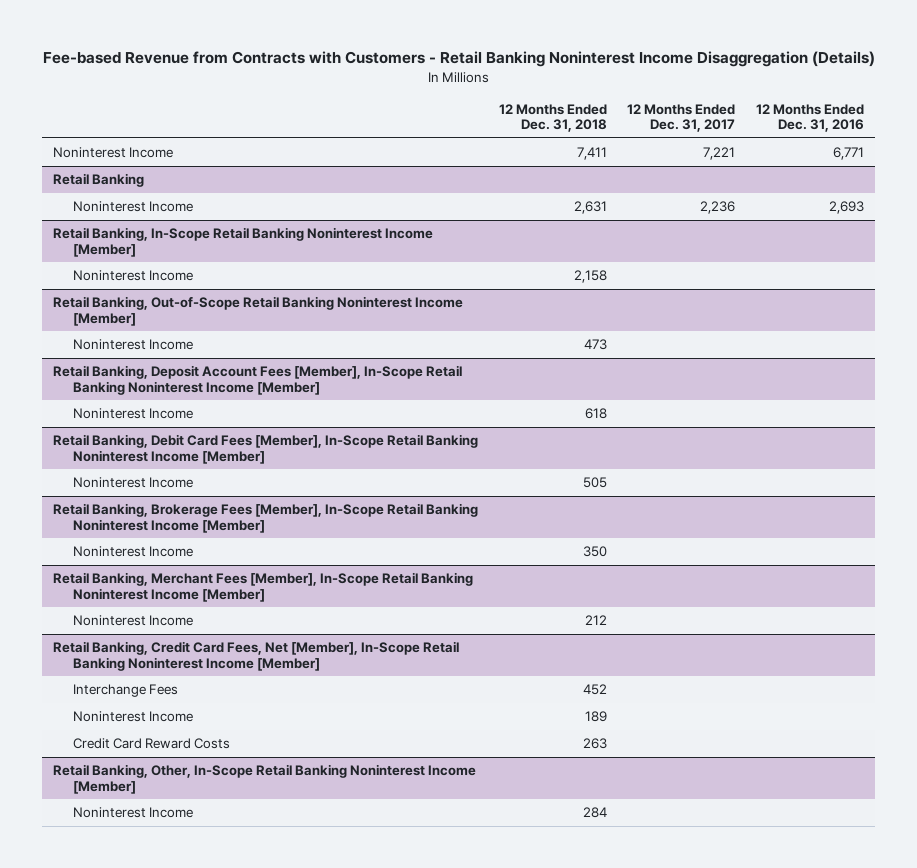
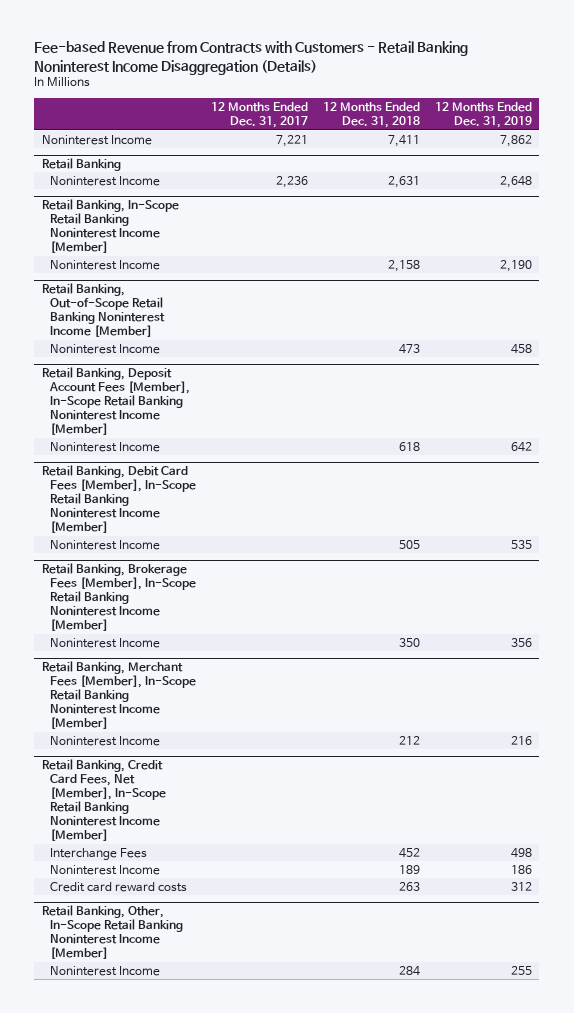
[756,103,865,133] 12 Months Ended Dec. 31, 2016 -> none
none -> [434,102,532,129] 12 Months Ended Dec. 31, 2019
[72,738,230,750] Credit Card Reward Costs -> [50,881,188,892] Credit card reward costs

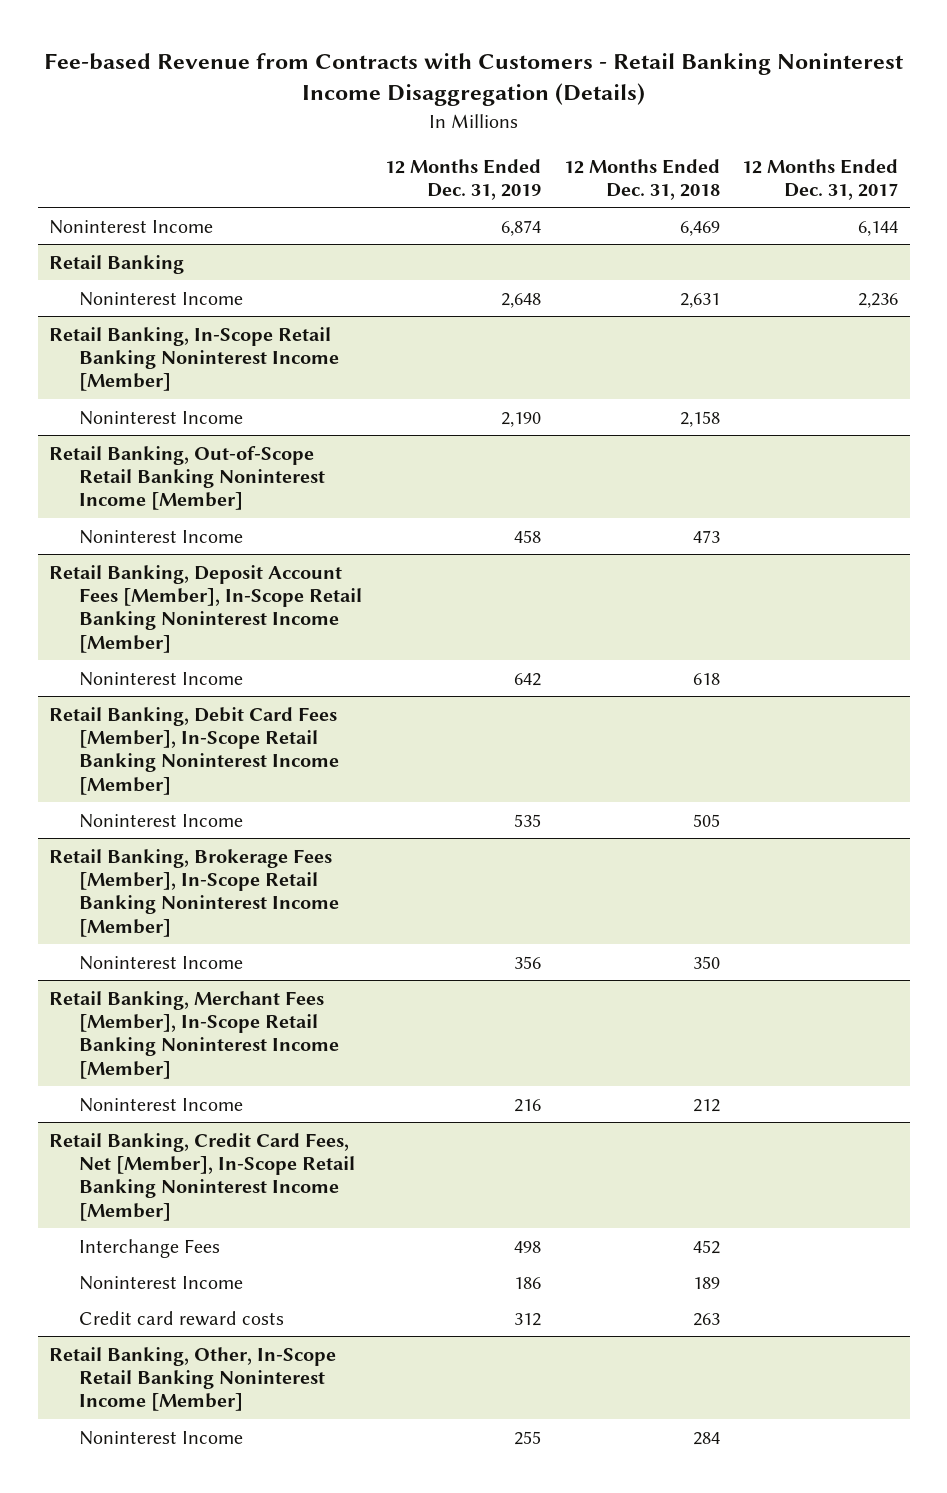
[276,134,309,147] 7,221 -> [858,220,899,236] 6,144
[388,134,421,147] 7,411 -> [679,220,720,236] 6,469
[499,134,532,147] 7,862 -> [500,219,541,236] 6,874

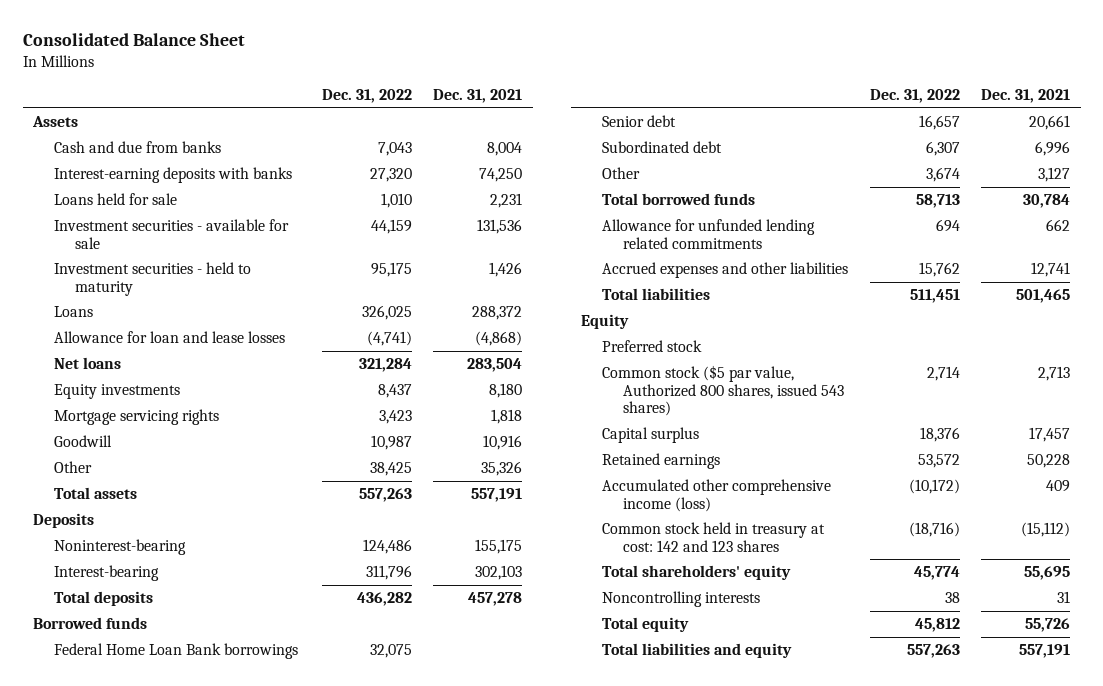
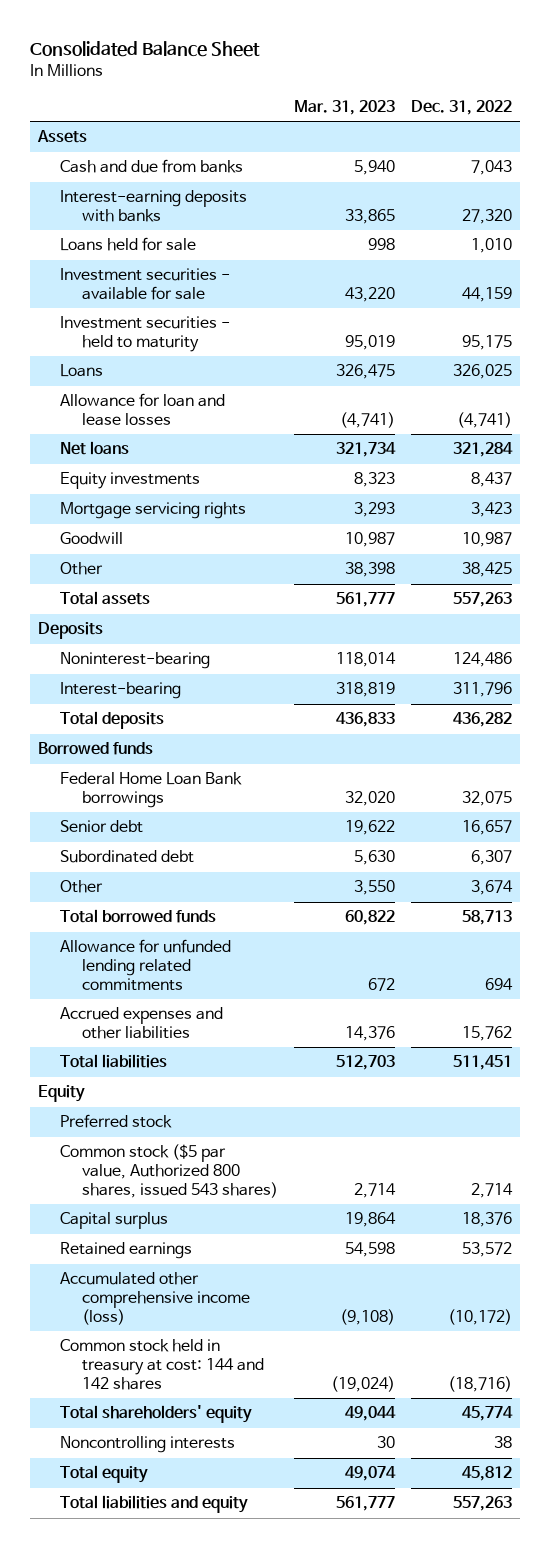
[432,89,522,104] Dec. 31, 2021 -> none
none -> [294,100,396,116] Mar. 31, 2023
[602,521,826,552] Common stock held in treasury at cost: 142 and 123 shares -> [60,1339,264,1390] Common stock held in treasury at cost: 144 and 142 shares

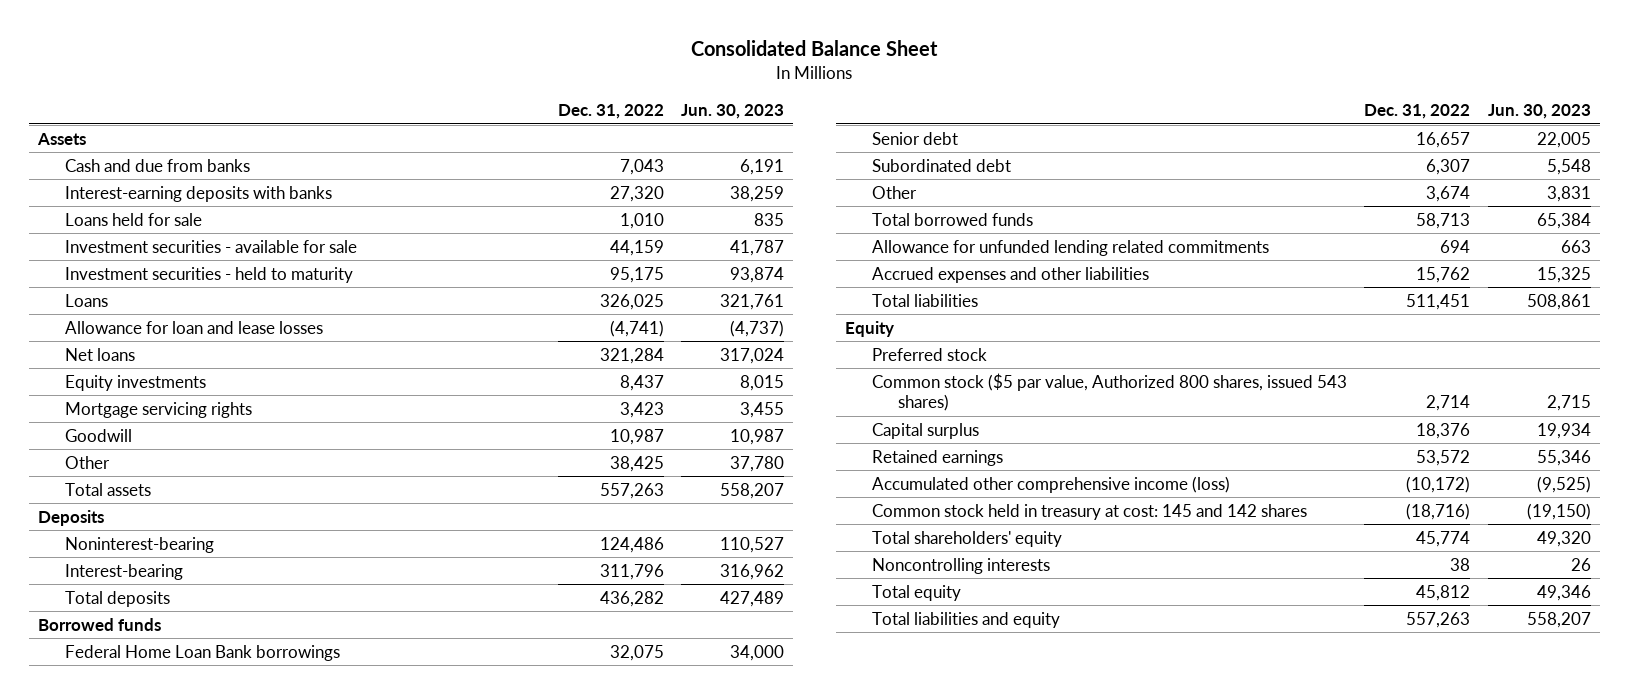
[294,100,396,116] Mar. 31, 2023 -> none
none -> [681,104,785,120] Jun. 30, 2023
[60,1339,264,1390] Common stock held in treasury at cost: 144 and 142 shares -> [871,503,1307,520] Common stock held in treasury at cost: 145 and 142 shares

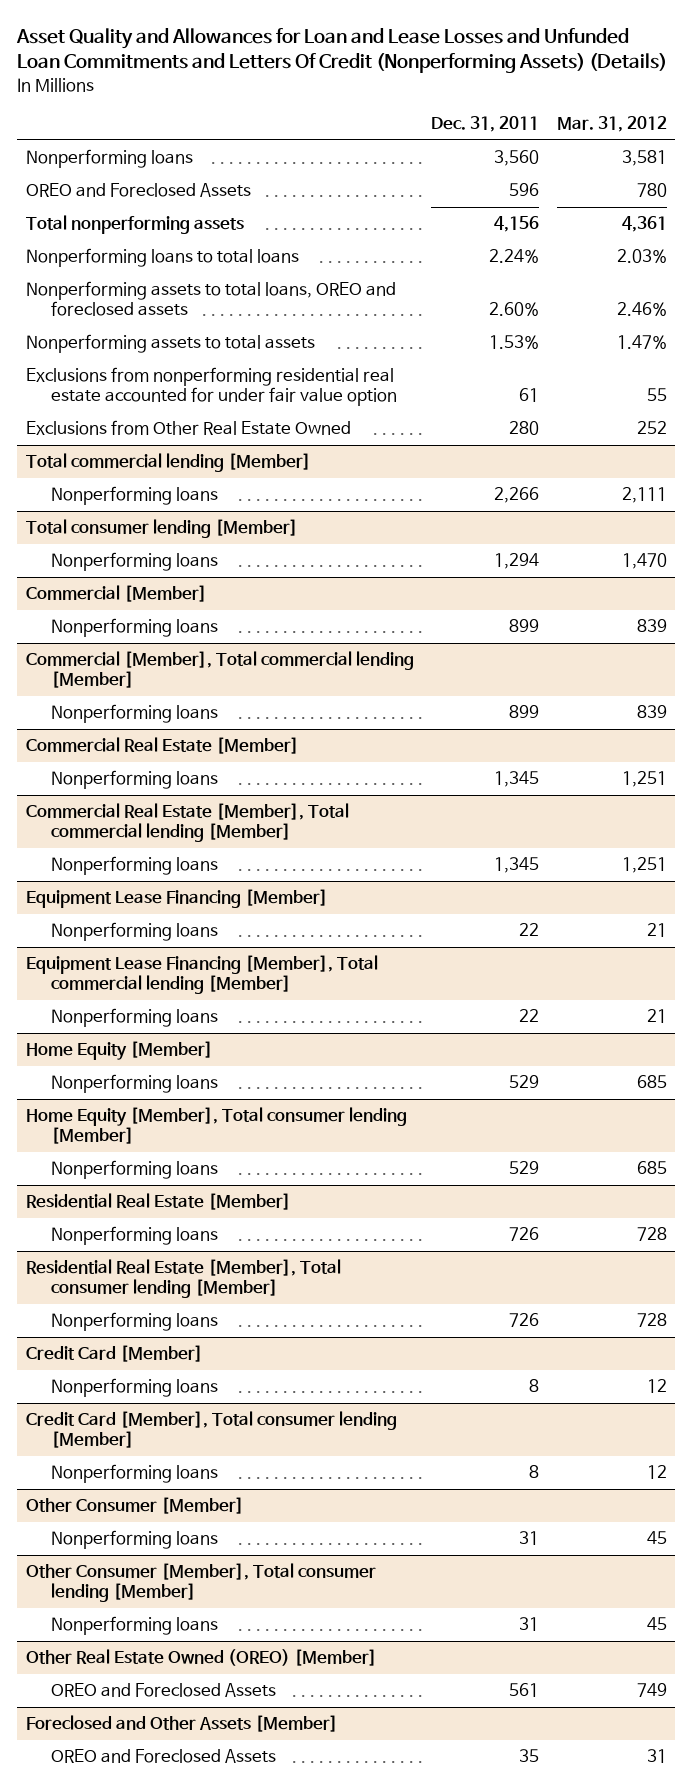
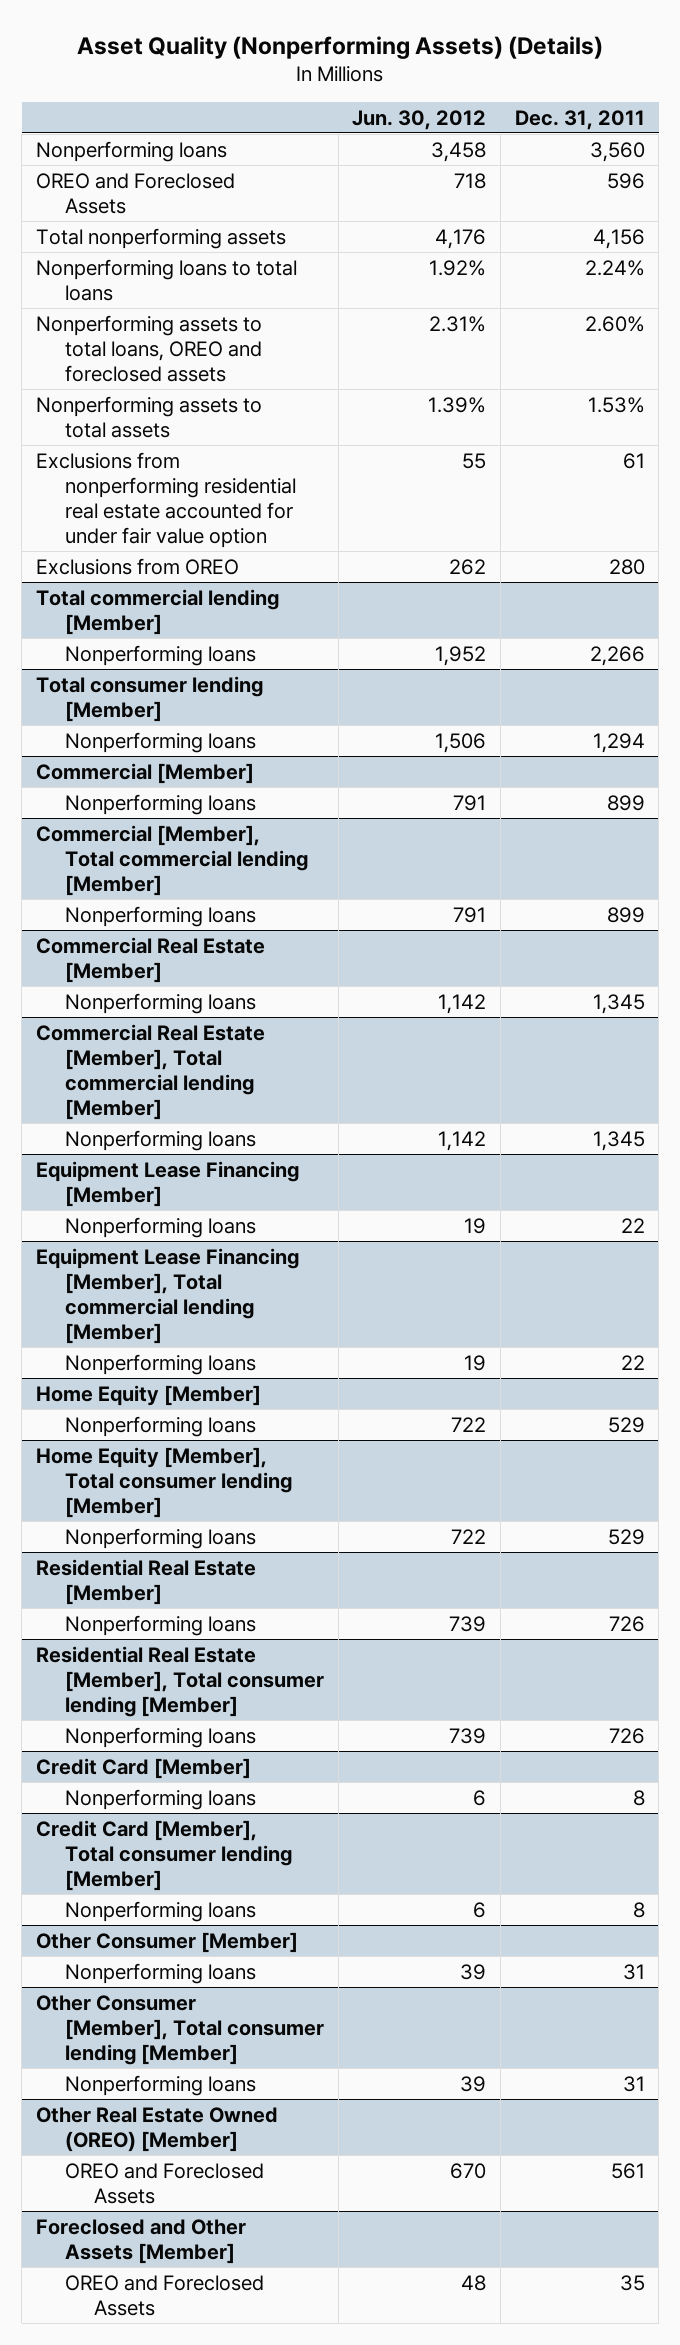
[16,27,668,74] Asset Quality and Allowances for Loan and Lease Losses and Unfunded Loan Commitments and Letters Of Credit (Nonperforming Assets) (Details) -> [77,35,604,59] Asset Quality (Nonperforming Assets) (Details)
[556,116,667,133] Mar. 31, 2012 -> none
none -> [352,109,487,130] Jun. 30, 2012
[25,420,351,436] Exclusions from Other Real Estate Owned -> [35,557,239,575] Exclusions from OREO

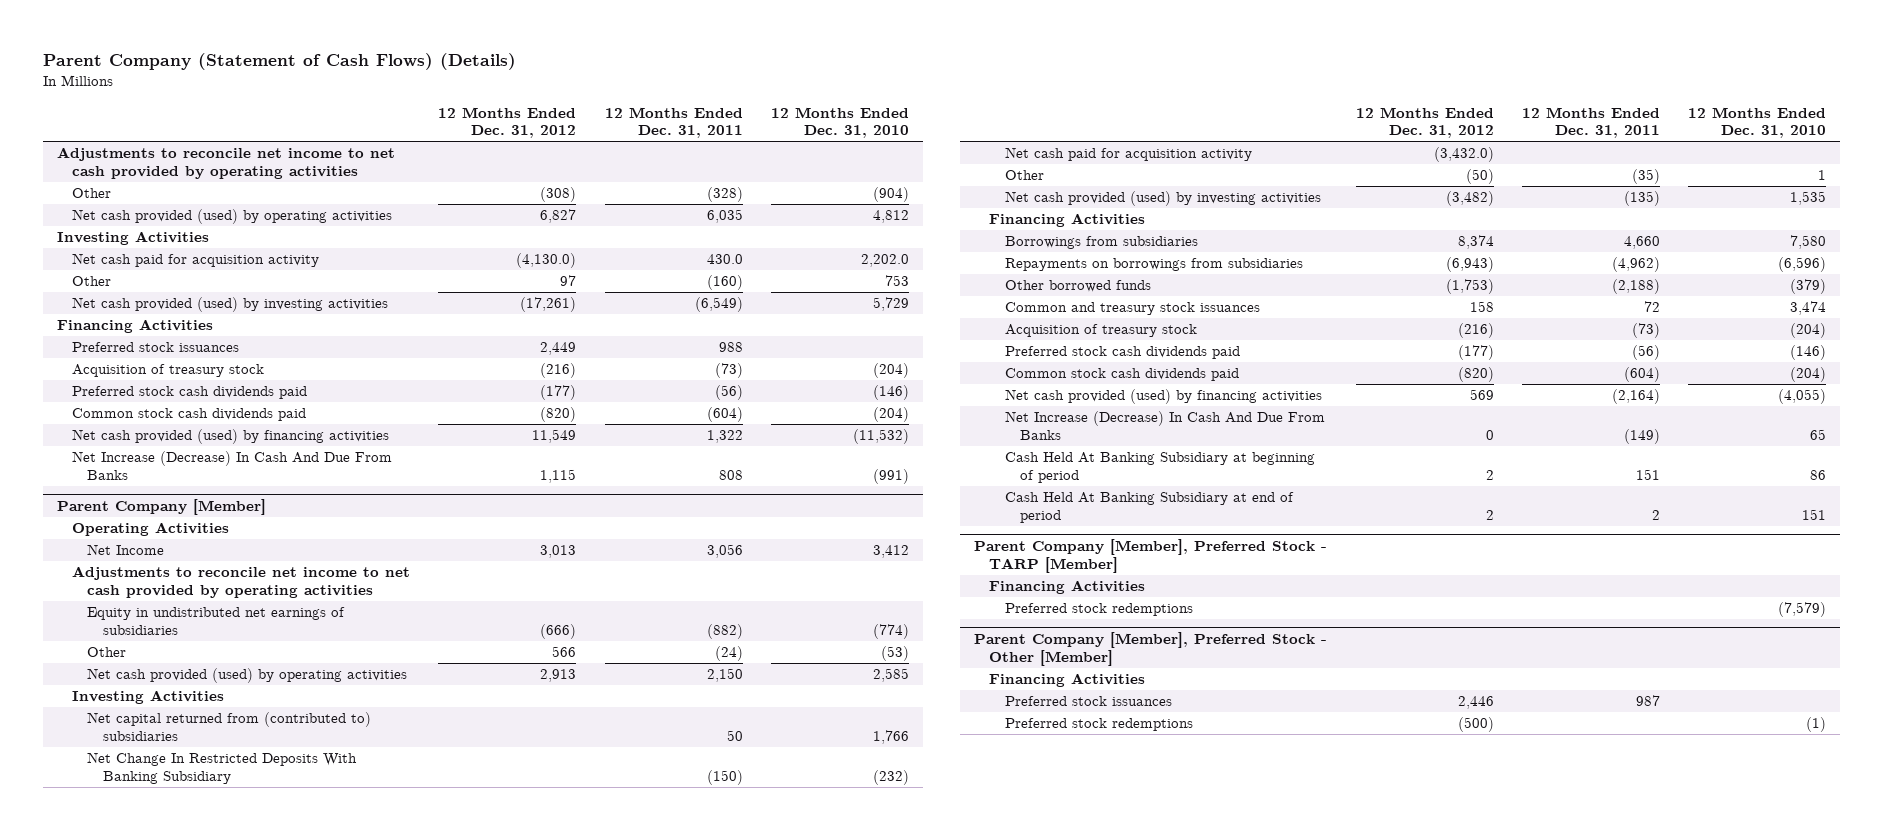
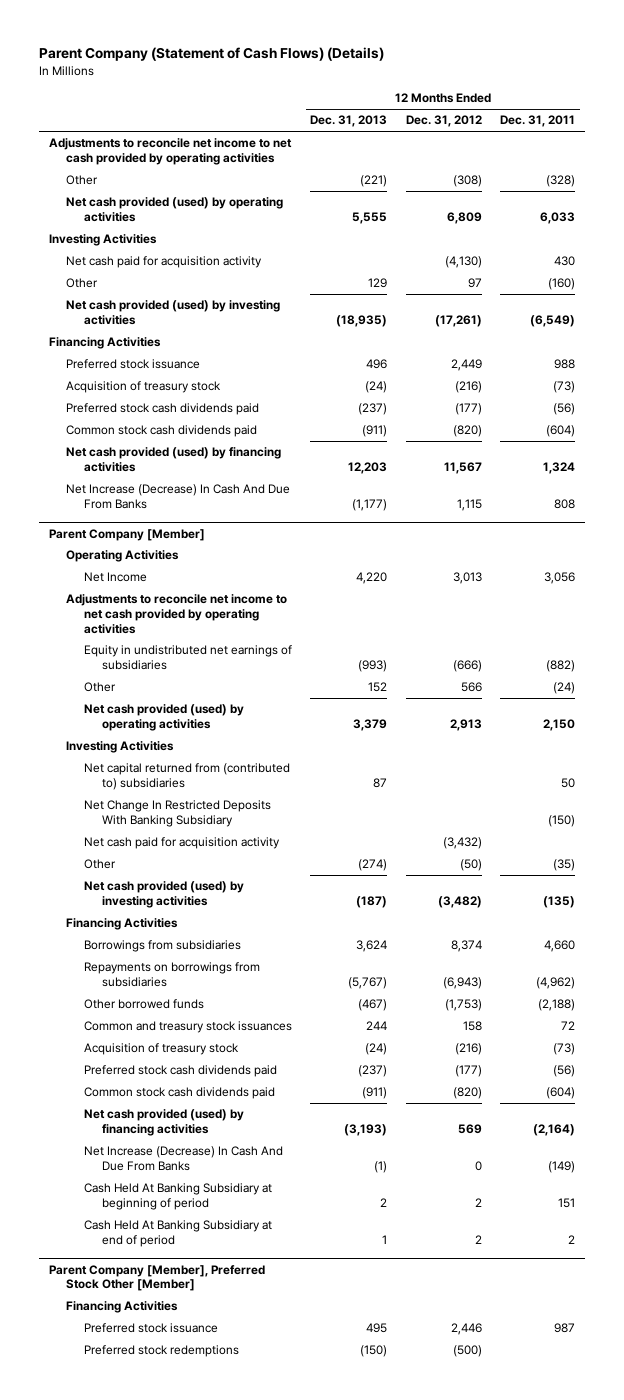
[770,106,909,139] 12 Months Ended Dec. 31, 2010 -> none
none -> [310,115,388,128] Dec. 31, 2013
[540,209,577,224] 6,827 -> [446,212,482,225] 6,809
[706,209,743,224] 6,035 -> [540,212,576,225] 6,033
[516,253,577,269] (4,130.0) -> [444,256,482,269] (4,130)
[706,254,743,265] 430.0 -> [554,256,576,267] 430
[72,342,240,353] Preferred stock issuances -> [66,359,201,370] Preferred stock issuance
[532,429,577,444] 11,549 -> [443,462,482,475] 11,567
[706,430,743,444] 1,322 -> [543,462,576,475] 1,324
[1433,147,1494,163] (3,432.0) -> [442,837,482,850] (3,432)
[974,539,1328,573] Parent Company [Member], Preferred Stock - TARP [Member] -> none
[989,580,1146,595] Financing Activities -> none
[1004,603,1193,617] Preferred stock redemptions -> none
[974,632,1328,666] Parent Company [Member], Preferred Stock - Other [Member] -> [48,1264,265,1292] Parent Company [Member], Preferred Stock Other [Member]
[1004,696,1172,707] Preferred stock issuances -> [83,1323,218,1334] Preferred stock issuance

